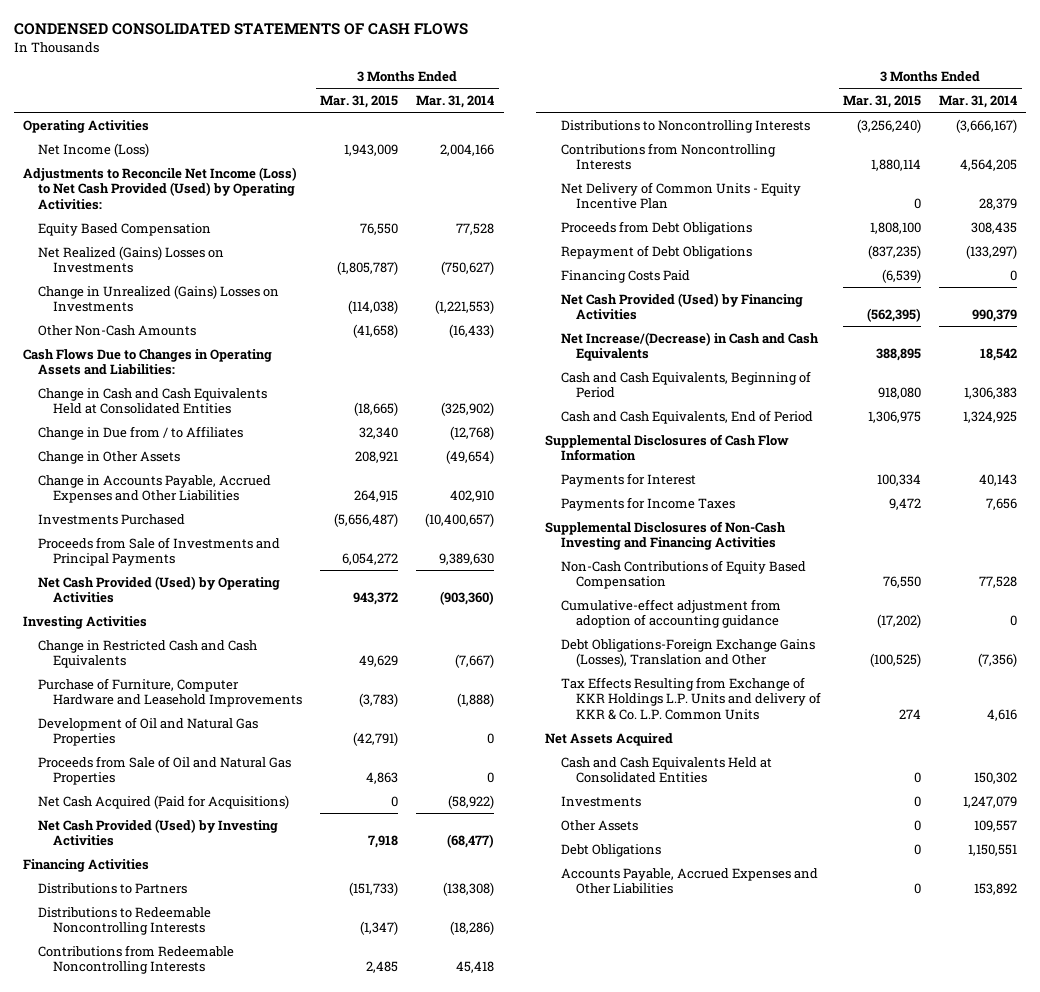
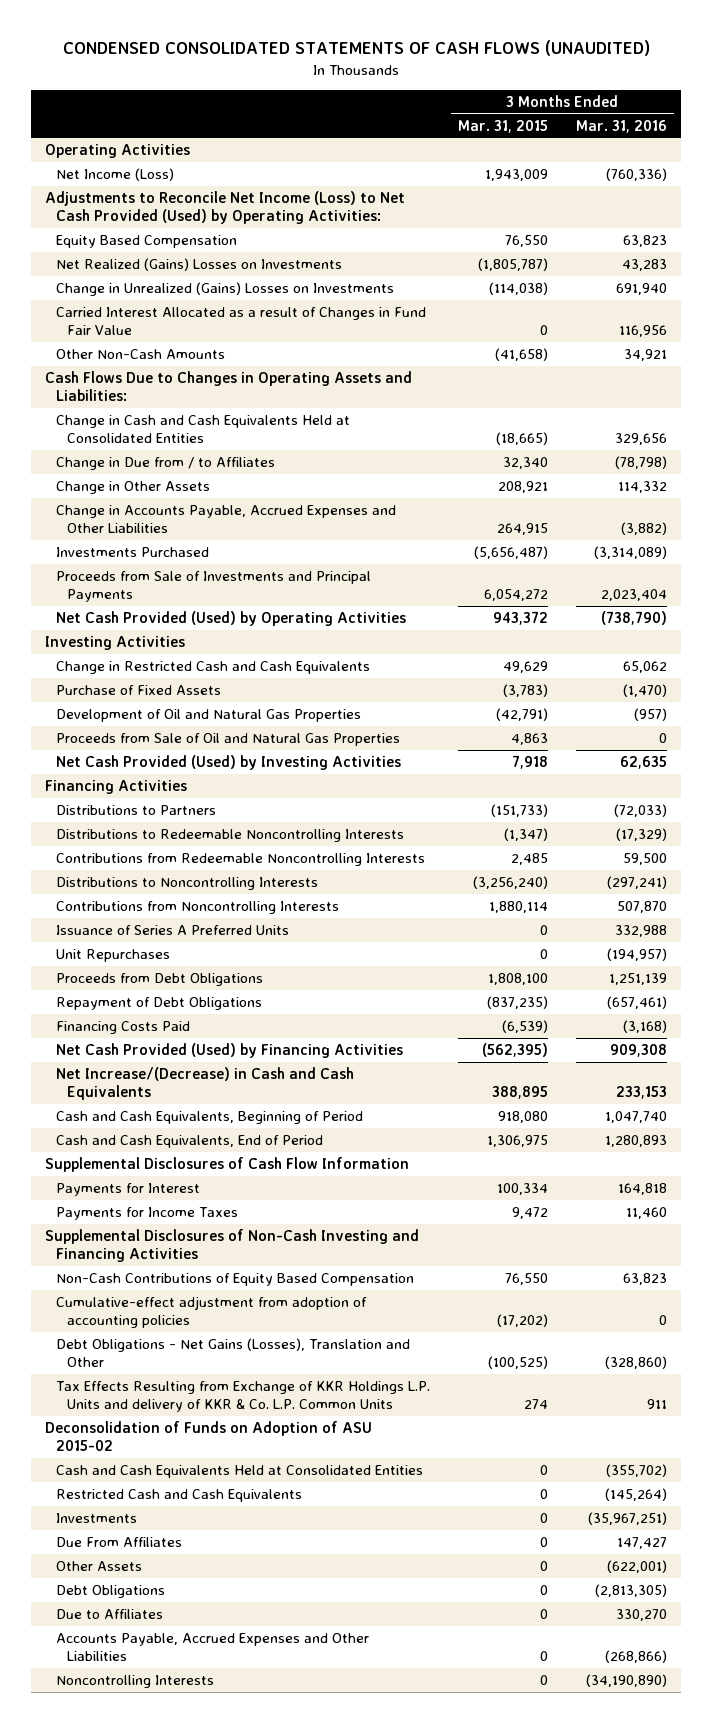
[13,22,468,35] CONDENSED CONSOLIDATED STATEMENTS OF CASH FLOWS -> [62,40,650,57] CONDENSED CONSOLIDATED STATEMENTS OF CASH FLOWS (UNAUDITED)
[416,94,495,108] Mar. 31, 2014 -> none
none -> [575,119,667,133] Mar. 31, 2016
none -> [56,307,427,335] Carried Interest Allocated as a result of Changes in Fund Fair Value
[37,677,303,708] Purchase of Furniture, Computer Hardware and Leasehold Improvements -> [56,685,222,696] Purchase of Fixed Assets
[37,794,289,809] Net Cash Acquired (Paid for Acquisitions) -> none
[560,181,801,210] Net Delivery of Common Units - Equity Incentive Plan -> none
none -> [56,925,290,936] Issuance of Series A Preferred Units
none -> [56,949,171,963] Unit Repurchases
[560,598,781,629] Cumulative-effect adjustment from adoption of accounting guidance -> [56,1296,368,1328] Cumulative-effect adjustment from adoption of accounting policies
[560,638,815,668] Debt Obligations-Foreign Exchange Gains (Losses), Translation and Other -> [56,1338,411,1367] Debt Obligations - Net Gains (Losses), Translation and Other
[545,732,674,746] Net Assets Acquired -> [44,1421,372,1451] Deconsolidation of Funds on Adoption of ASU 2015-02
none -> [56,1489,303,1503] Restricted Cash and Cash Equivalents
none -> [56,1537,183,1548] Due From Affiliates
none -> [56,1609,164,1620] Due to Affiliates
none -> [56,1675,215,1689] Noncontrolling Interests

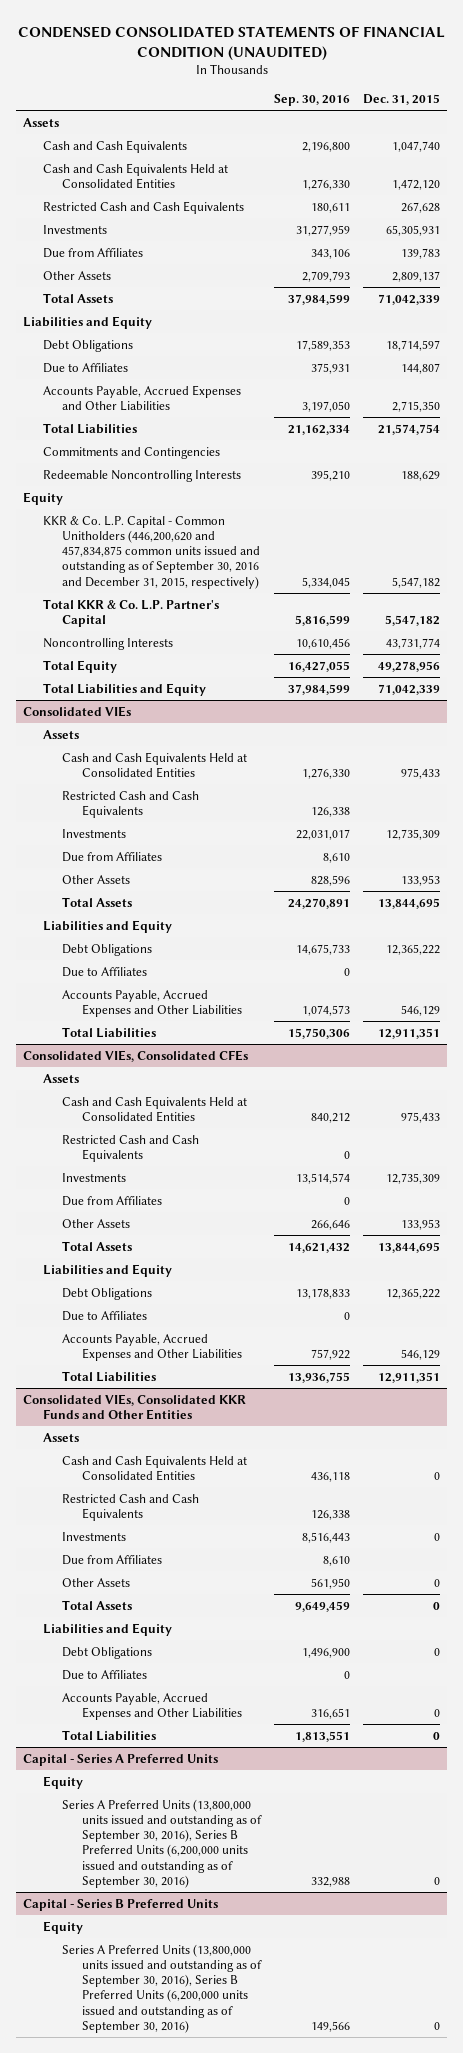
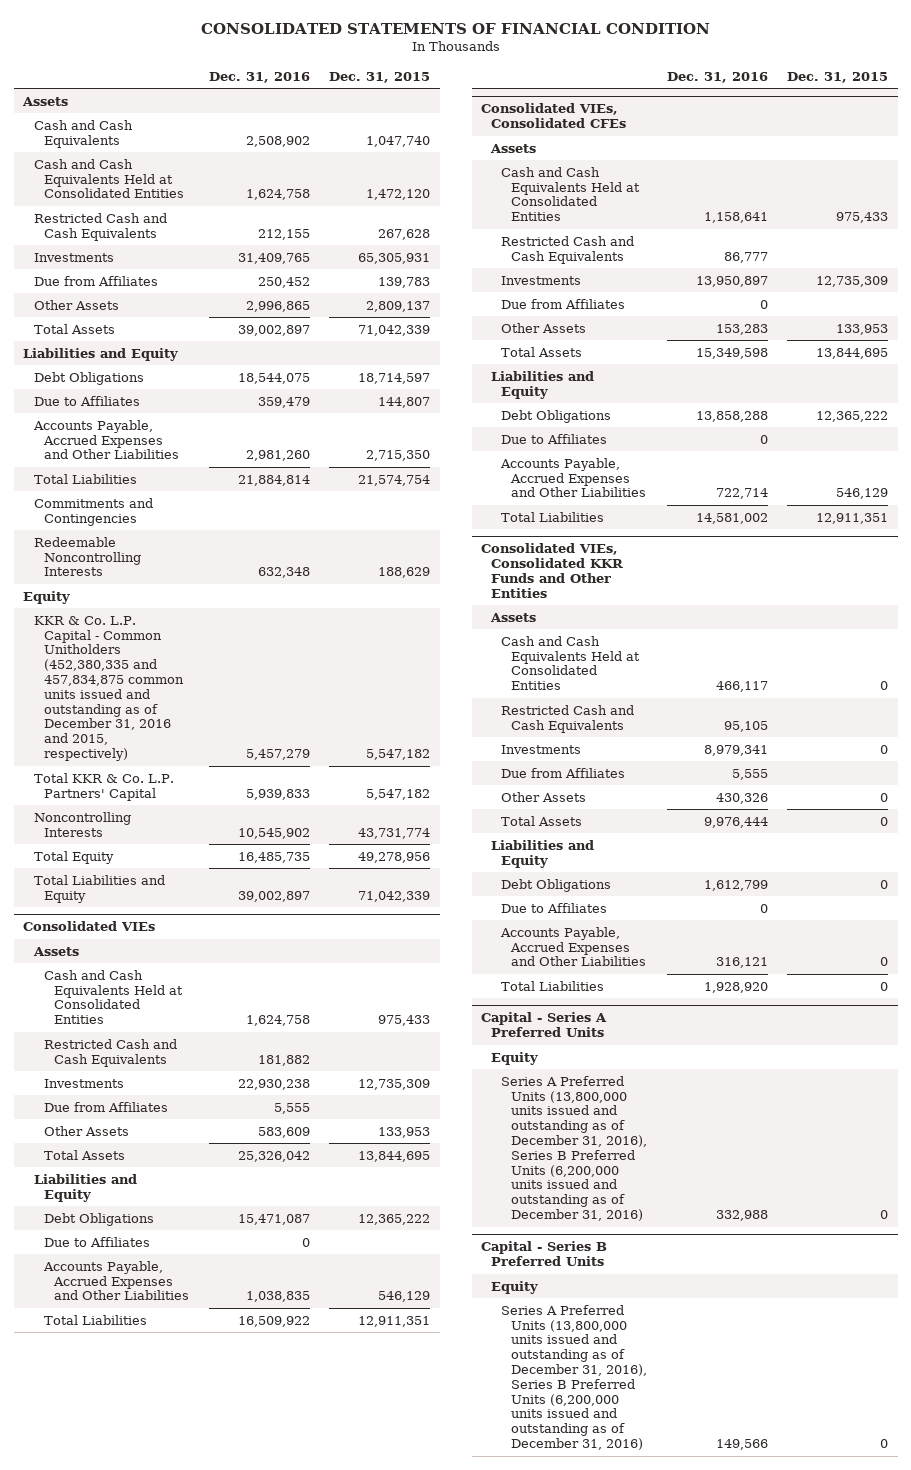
[17,25,445,61] CONDENSED CONSOLIDATED STATEMENTS OF FINANCIAL CONDITION (UNAUDITED) -> [200,22,710,34] CONSOLIDATED STATEMENTS OF FINANCIAL CONDITION
[274,93,351,106] Sep. 30, 2016 -> none
none -> [208,71,310,83] Dec. 31, 2016
[42,515,261,589] KKR & Co. L.P. Capital - Common Unitholders (446,200,620 and 457,834,875 common units issued and outstanding as of September 30, 2016 and December 31, 2015, respectively) -> [33,615,184,762] KKR & Co. L.P. Capital - Common Unitholders (452,380,335 and 457,834,875 common units issued and outstanding as of December 31, 2016 and 2015, respectively)
[42,598,219,627] Total KKR & Co. L.P. Partner's Capital -> [33,772,174,801] Total KKR & Co. L.P. Partners' Capital
[62,1798,263,1888] Series A Preferred Units (13,800,000 units issued and outstanding as of September 30, 2016), Series B Preferred Units (6,200,000 units issued and outstanding as of September 30, 2016) -> [501,1075,648,1222] Series A Preferred Units (13,800,000 units issued and outstanding as of December 31, 2016), Series B Preferred Units (6,200,000 units issued and outstanding as of December 31, 2016)
[62,1943,263,2033] Series A Preferred Units (13,800,000 units issued and outstanding as of September 30, 2016), Series B Preferred Units (6,200,000 units issued and outstanding as of September 30, 2016) -> [501,1304,648,1451] Series A Preferred Units (13,800,000 units issued and outstanding as of December 31, 2016), Series B Preferred Units (6,200,000 units issued and outstanding as of December 31, 2016)

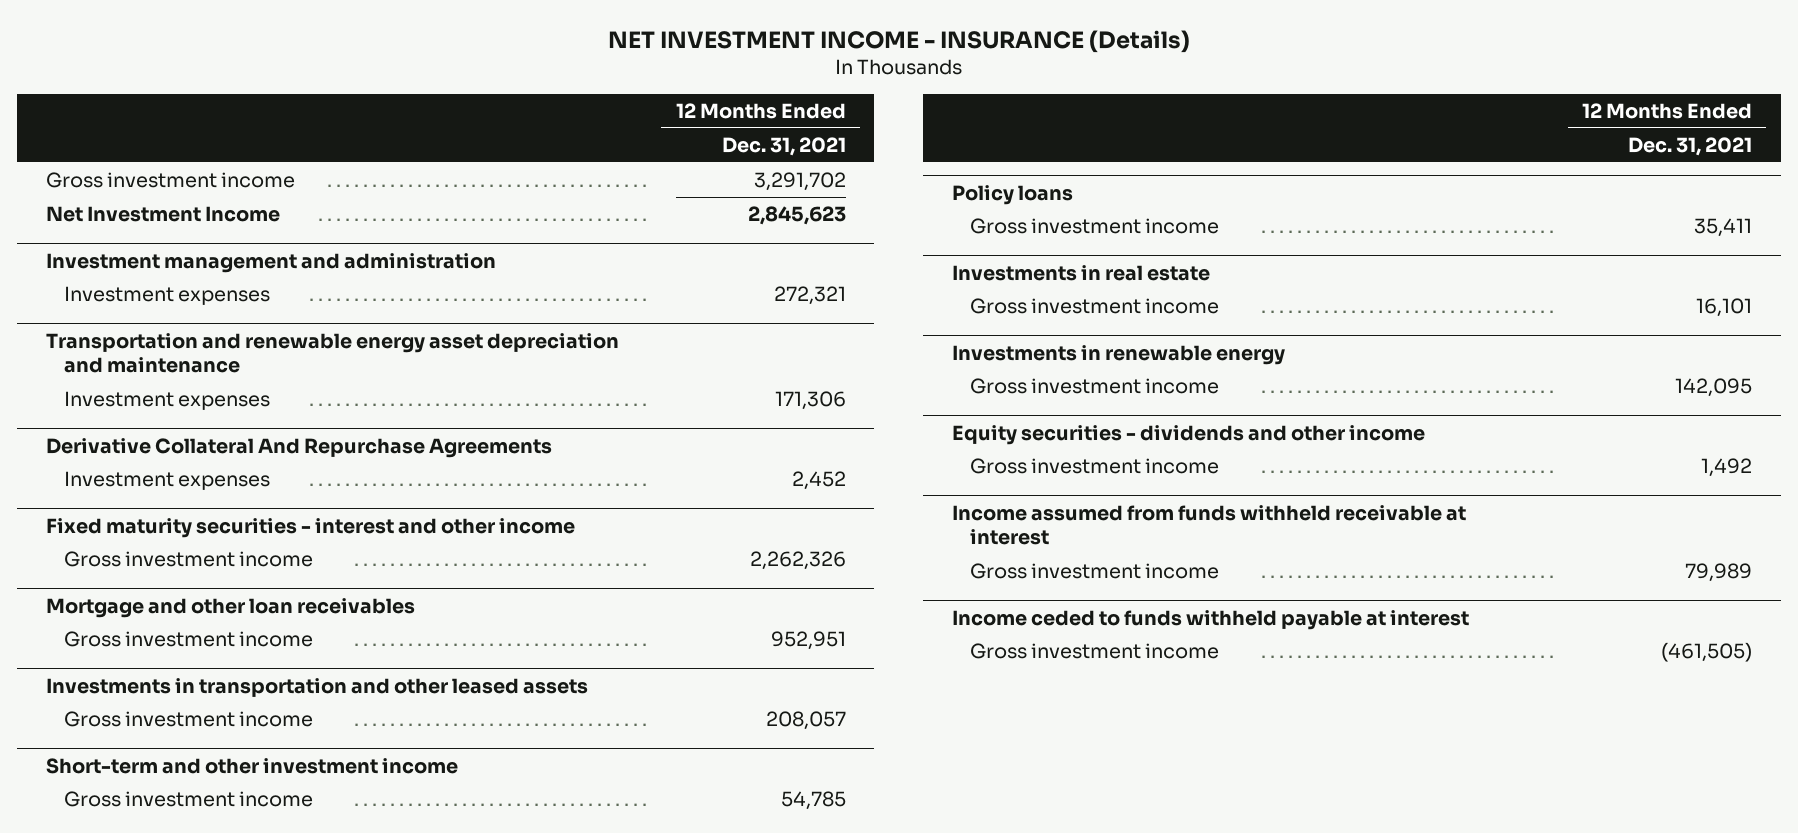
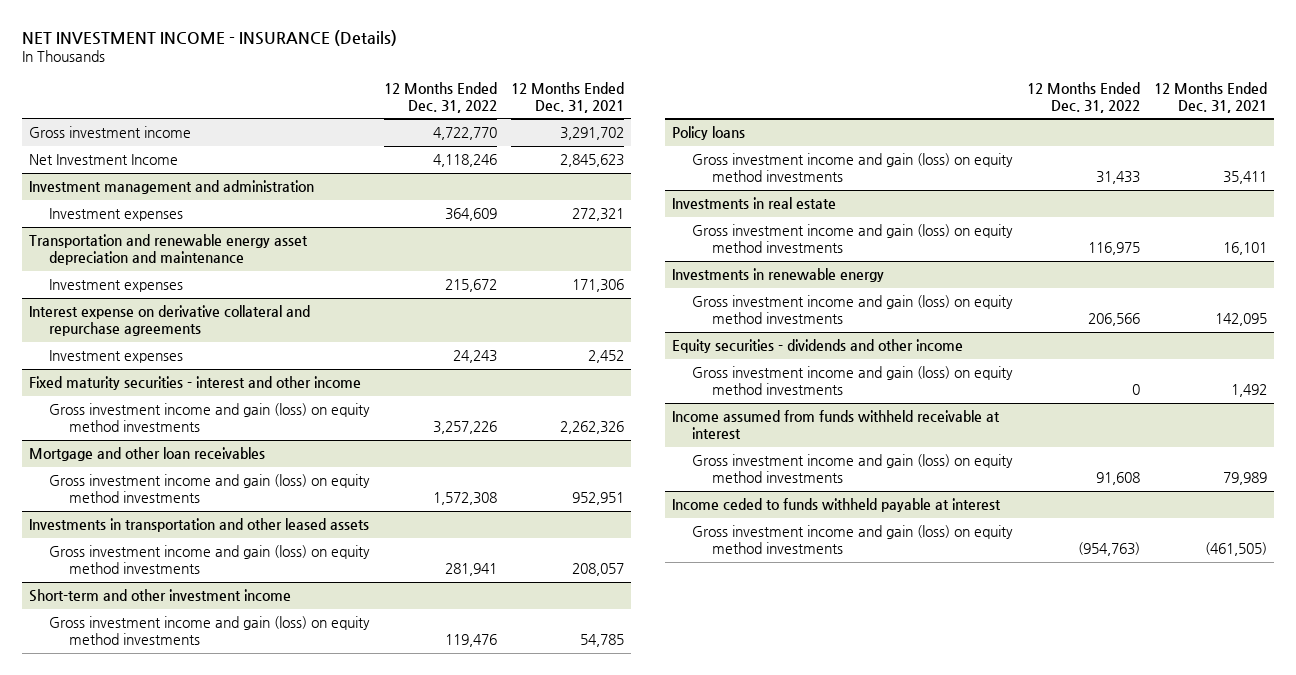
none -> [383,81,497,113] 12 Months Ended Dec. 31, 2022
[45,437,552,458] Derivative Collateral And Repurchase Agreements -> [28,305,310,337] Interest expense on derivative collateral and repurchase agreements
[63,551,313,568] Gross investment income -> [48,403,370,433] Gross investment income and gain (loss) on equity method investments
[63,631,313,648] Gross investment income -> [48,474,370,504] Gross investment income and gain (loss) on equity method investments
[63,711,313,728] Gross investment income -> [48,545,370,575] Gross investment income and gain (loss) on equity method investments
[63,791,313,808] Gross investment income -> [48,616,370,646] Gross investment income and gain (loss) on equity method investments
[970,218,1220,235] Gross investment income -> [692,153,1014,183] Gross investment income and gain (loss) on equity method investments
[970,298,1220,315] Gross investment income -> [692,224,1014,254] Gross investment income and gain (loss) on equity method investments
[970,378,1220,395] Gross investment income -> [692,295,1014,325] Gross investment income and gain (loss) on equity method investments
[970,458,1220,475] Gross investment income -> [692,366,1014,396] Gross investment income and gain (loss) on equity method investments
[970,563,1220,580] Gross investment income -> [692,454,1014,484] Gross investment income and gain (loss) on equity method investments
[970,643,1220,660] Gross investment income -> [692,525,1014,555] Gross investment income and gain (loss) on equity method investments

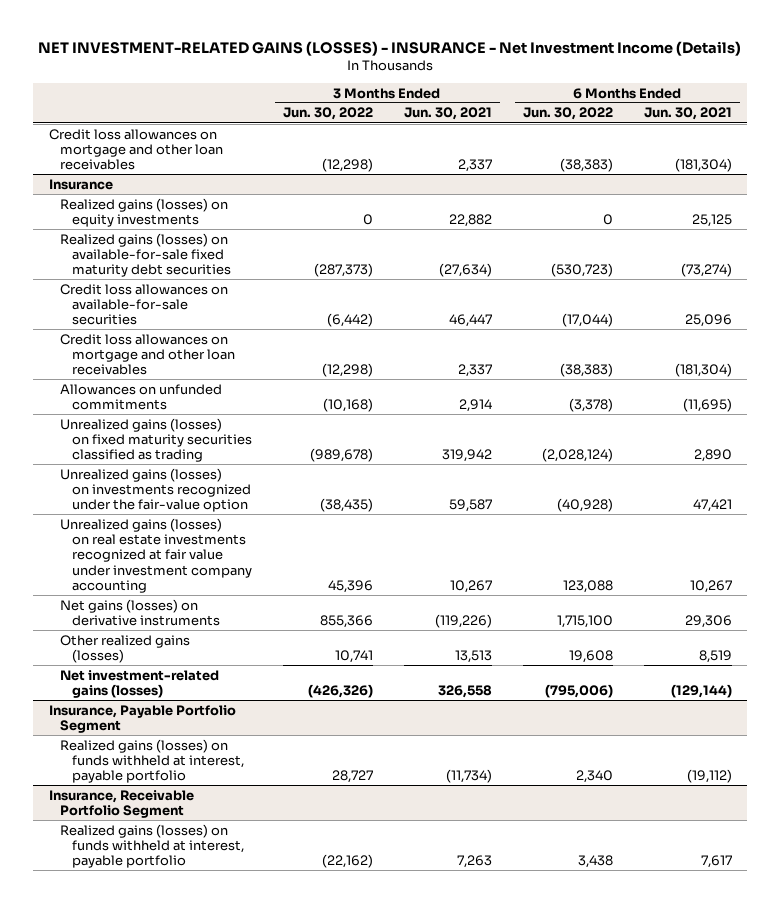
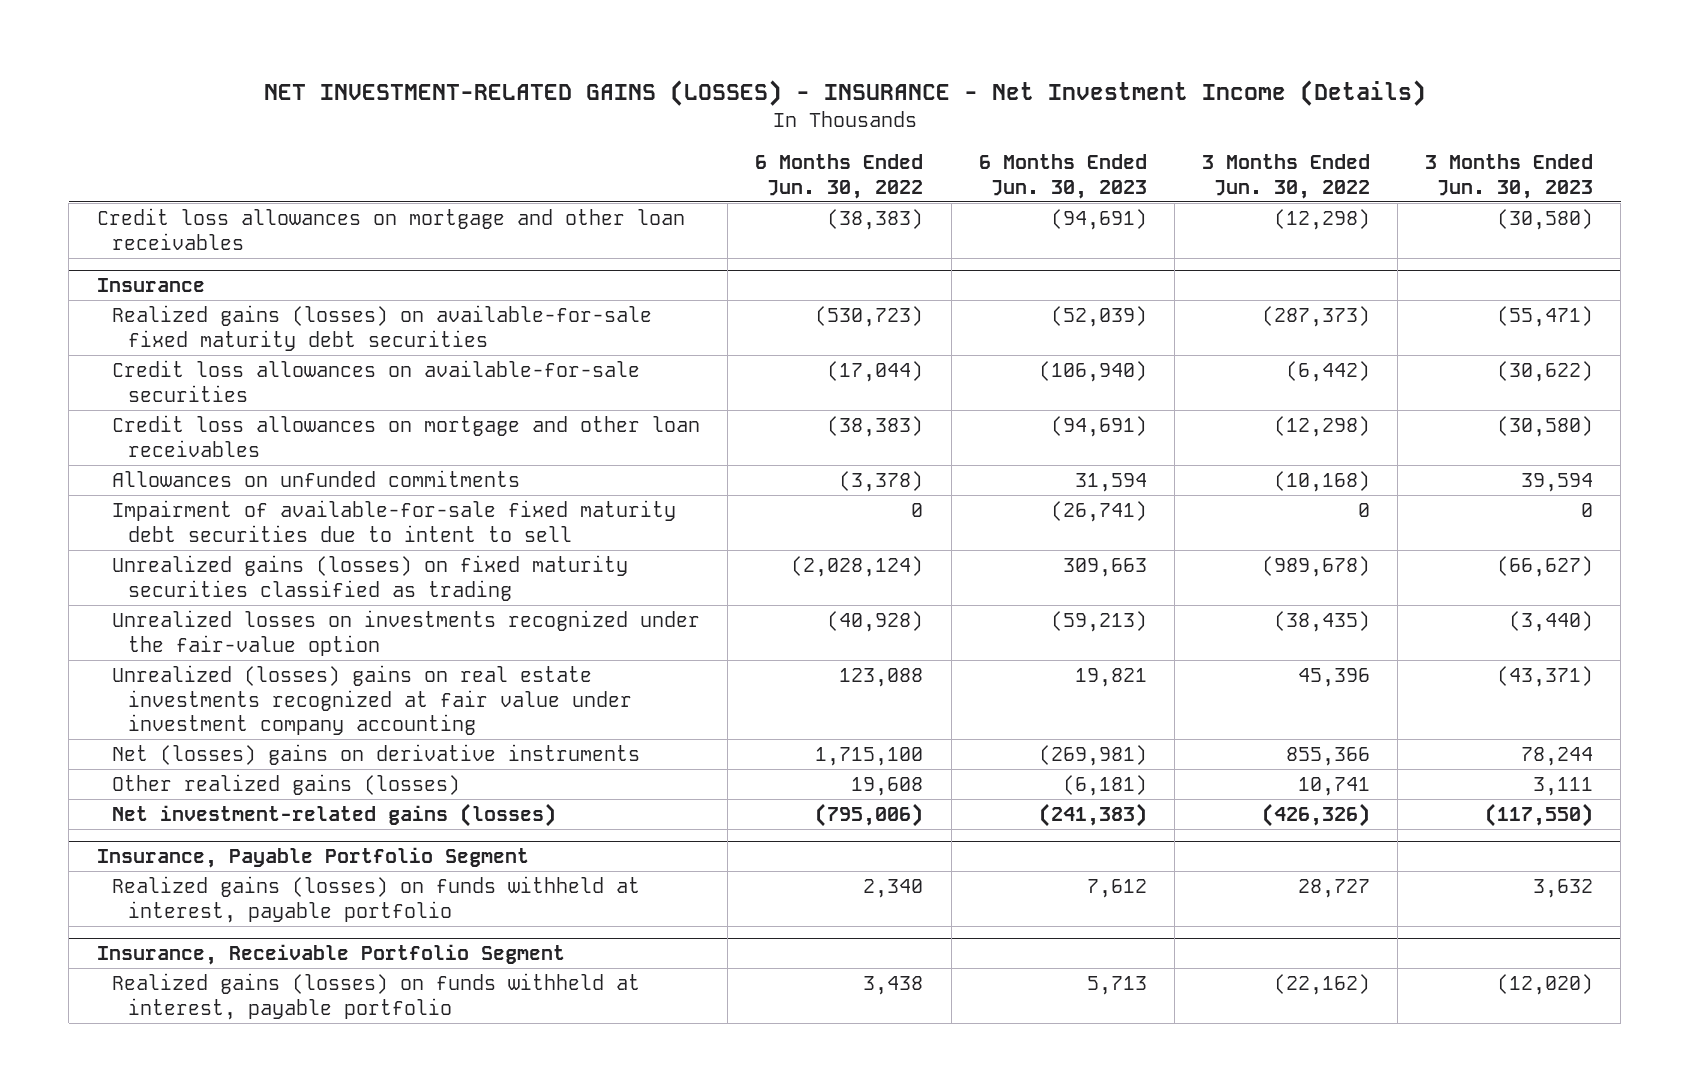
[403,107,492,121] Jun. 30, 2021 -> none
[643,107,732,121] Jun. 30, 2021 -> none
none -> [978,154,1147,199] 6 Months Ended Jun. 30, 2023
none -> [1425,154,1594,199] 3 Months Ended Jun. 30, 2023
[60,197,229,227] Realized gains (losses) on equity investments -> none
none -> [112,500,677,542] Impairment of available-for-sale fixed maturity debt securities due to intent to sell
[60,467,251,513] Unrealized gains (losses) on investments recognized under the fair-value option -> [112,610,701,656] Unrealized losses on investments recognized under the fair-value option
[60,517,252,593] Unrealized gains (losses) on real estate investments recognized at fair value under investment company accounting -> [112,665,632,736] Unrealized (losses) gains on real estate investments recognized at fair value under investment company accounting
[60,598,220,626] Net gains (losses) on derivative instruments -> [112,744,641,766] Net (losses) gains on derivative instruments

